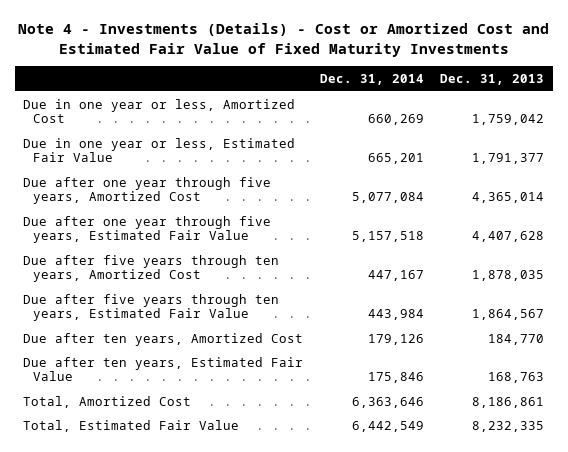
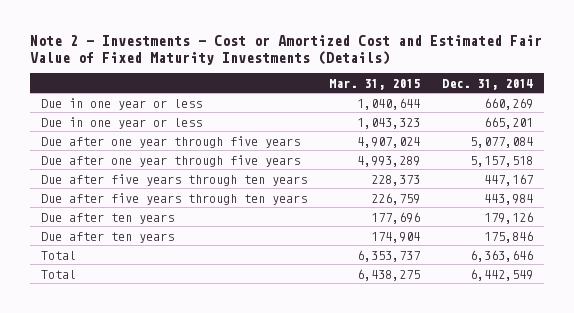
[17,23,549,57] Note 4 - Investments (Details) - Cost or Amortized Cost and Estimated Fair Value of Fixed Maturity Investments -> [29,35,542,65] Note 2 - Investments - Cost or Amortized Cost and Estimated Fair Value of Fixed Maturity Investments (Details)
[440,73,545,85] Dec. 31, 2013 -> none
none -> [329,78,421,90] Mar. 31, 2015
[23,98,296,124] Due in one year or less, Amortized Cost -> [40,97,202,110] Due in one year or less
[23,137,296,163] Due in one year or less, Estimated Fair Value -> [40,116,202,129] Due in one year or less
[23,176,272,205] Due after one year through five years, Amortized Cost -> [40,135,300,148] Due after one year through five years
[23,215,272,244] Due after one year through five years, Estimated Fair Value -> [40,154,300,167] Due after one year through five years
[23,254,280,283] Due after five years through ten years, Amortized Cost -> [40,173,307,186] Due after five years through ten years
[23,293,280,322] Due after five years through ten years, Estimated Fair Value -> [40,192,307,205] Due after five years through ten years
[23,332,304,346] Due after ten years, Amortized Cost -> [40,212,174,224] Due after ten years
[23,356,304,382] Due after ten years, Estimated Fair Value -> [40,231,174,243] Due after ten years
[23,395,192,408] Total, Amortized Cost -> [40,250,76,260] Total
[23,419,240,432] Total, Estimated Fair Value -> [40,269,76,279] Total

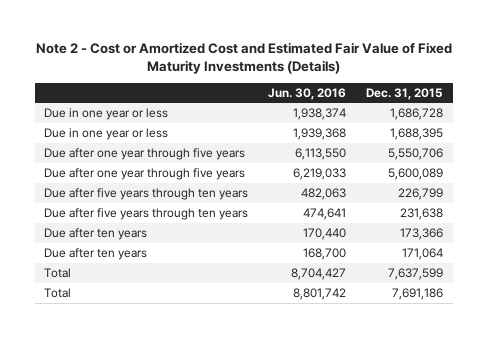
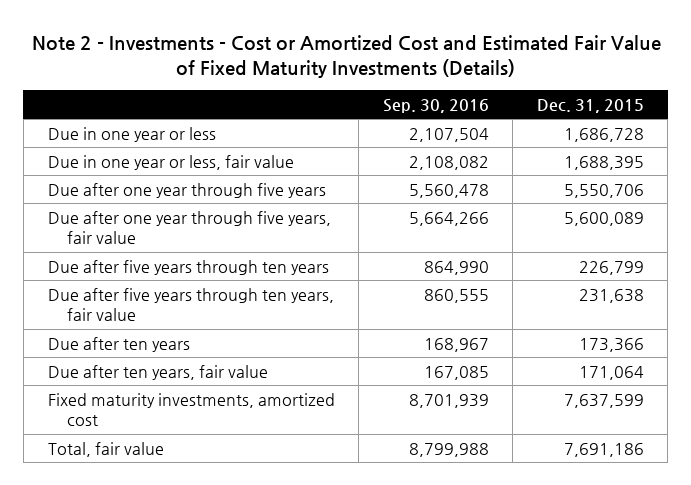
[35,41,452,75] Note 2 - Cost or Amortized Cost and Estimated Fair Value of Fixed Maturity Investments (Details) -> [31,34,661,78] Note 2 - Investments - Cost or Amortized Cost and Estimated Fair Value of Fixed Maturity Investments (Details)
[268,87,347,100] Jun. 30, 2016 -> none
none -> [382,98,489,113] Sep. 30, 2016
[44,127,169,140] Due in one year or less -> [47,154,294,170] Due in one year or less, fair value
[44,167,246,180] Due after one year through five years -> [47,210,331,245] Due after one year through five years, fair value
[44,207,249,220] Due after five years through ten years -> [47,287,334,322] Due after five years through ten years, fair value
[44,247,148,260] Due after ten years -> [47,364,268,380] Due after ten years, fair value
[44,267,72,278] Total -> [47,392,335,427] Fixed maturity investments, amortized cost
[44,287,72,298] Total -> [47,441,164,457] Total, fair value

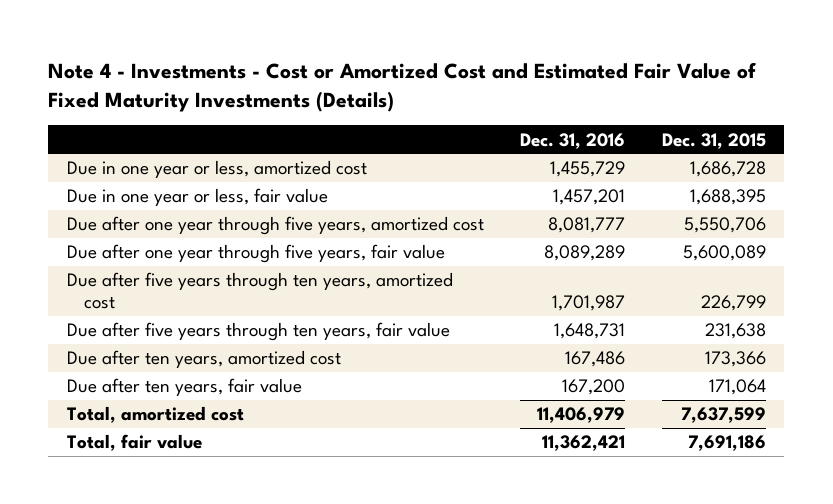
[31,34,661,78] Note 2 - Investments - Cost or Amortized Cost and Estimated Fair Value of Fixed Maturity Investments (Details) -> [48,61,757,112] Note 4 - Investments - Cost or Amortized Cost and Estimated Fair Value of Fixed Maturity Investments (Details)
[382,98,489,113] Sep. 30, 2016 -> none
none -> [520,132,626,149] Dec. 31, 2016
[47,126,216,142] Due in one year or less -> [66,160,367,179] Due in one year or less, amortized cost
[47,182,326,198] Due after one year through five years -> [66,216,484,236] Due after one year through five years, amortized cost
[47,259,329,275] Due after five years through ten years -> [66,272,453,310] Due after five years through ten years, amortized cost
[47,336,190,352] Due after ten years -> [66,350,341,369] Due after ten years, amortized cost
[47,392,335,427] Fixed maturity investments, amortized cost -> [66,406,244,424] Total, amortized cost

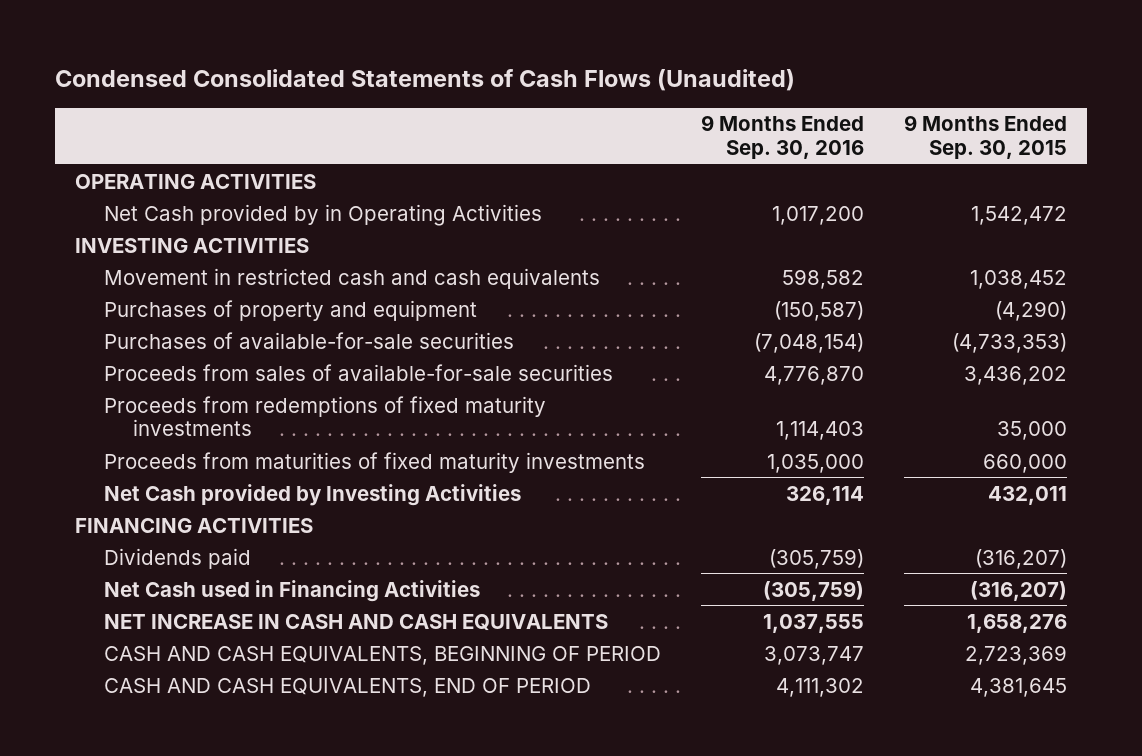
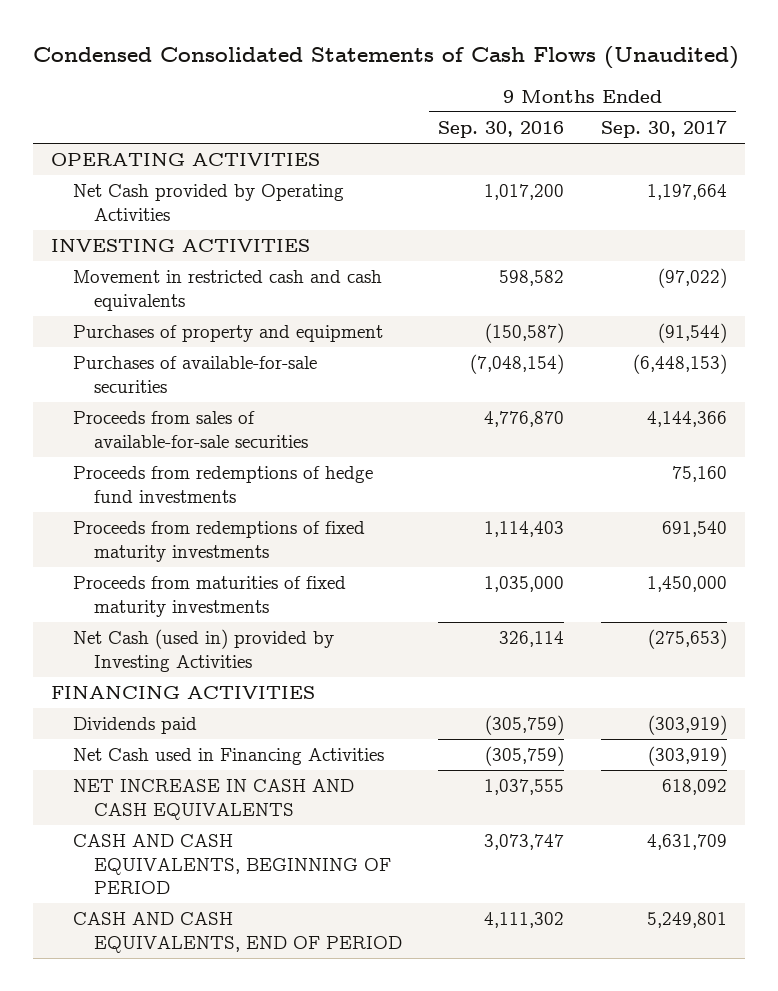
[903,115,1067,160] 9 Months Ended Sep. 30, 2015 -> none
none -> [600,119,727,138] Sep. 30, 2017
[104,203,543,226] Net Cash provided by in Operating Activities -> [72,184,344,221] Net Cash provided by Operating Activities
none -> [72,466,373,503] Proceeds from redemptions of hedge fund investments
[104,483,522,506] Net Cash provided by Investing Activities -> [72,629,334,672] Net Cash (used in) provided by Investing Activities

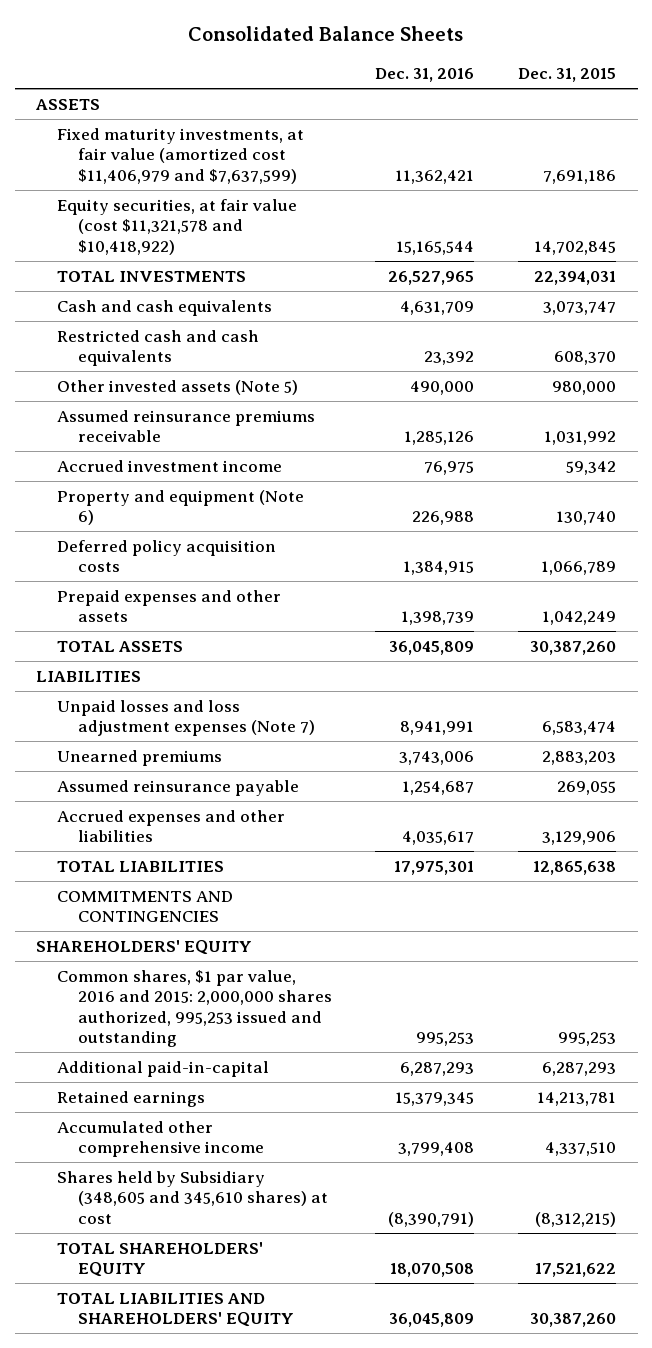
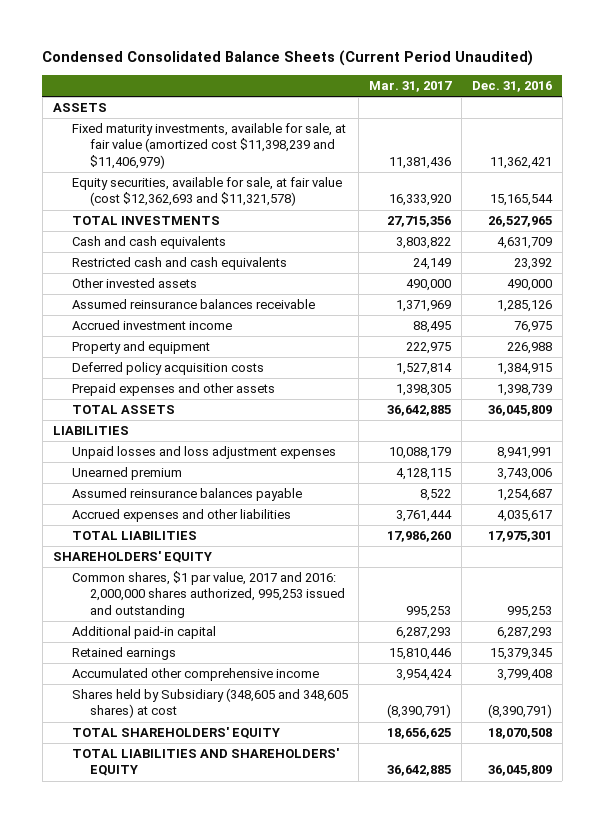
[188,26,464,42] Consolidated Balance Sheets -> [42,50,534,67] Condensed Consolidated Balance Sheets (Current Period Unaudited)
[517,68,616,83] Dec. 31, 2015 -> none
none -> [368,81,452,93] Mar. 31, 2017
[57,127,305,184] Fixed maturity investments, at fair value (amortized cost $11,406,979 and $7,637,599) -> [71,123,346,169] Fixed maturity investments, available for sale, at fair value (amortized cost $11,398,239 and $11,406,979)
[57,198,298,255] Equity securities, at fair value (cost $11,321,578 and $10,418,922) -> [71,177,342,207] Equity securities, available for sale, at fair value (cost $12,362,693 and $11,321,578)
[57,379,299,395] Other invested assets (Note 5) -> [71,278,197,289] Other invested assets
[57,409,316,443] Assumed reinsurance premiums receivable -> [71,299,315,310] Assumed reinsurance balances receivable
[57,489,305,526] Property and equipment (Note 6) -> [71,341,210,355] Property and equipment
[57,699,315,737] Unpaid losses and loss adjustment expenses (Note 7) -> [71,446,336,460] Unpaid losses and loss adjustment expenses
[57,749,223,766] Unearned premiums -> [71,467,182,481] Unearned premium
[57,779,300,796] Assumed reinsurance payable -> [71,488,302,502] Assumed reinsurance balances payable
[57,890,234,923] COMMITMENTS AND CONTINGENCIES -> none
[57,969,332,1048] Common shares, $1 par value, 2016 and 2015: 2,000,000 shares authorized, 995,253 issued and outstanding -> [71,571,346,618] Common shares, $1 par value, 2017 and 2016: 2,000,000 shares authorized, 995,253 issued and outstanding
[57,1060,270,1077] Additional paid-in-capital -> [71,626,216,640] Additional paid-in capital
[57,1170,328,1224] Shares held by Subsidiary (348,605 and 345,610 shares) at cost -> [71,688,348,719] Shares held by Subsidiary (348,605 and 348,605 shares) at cost

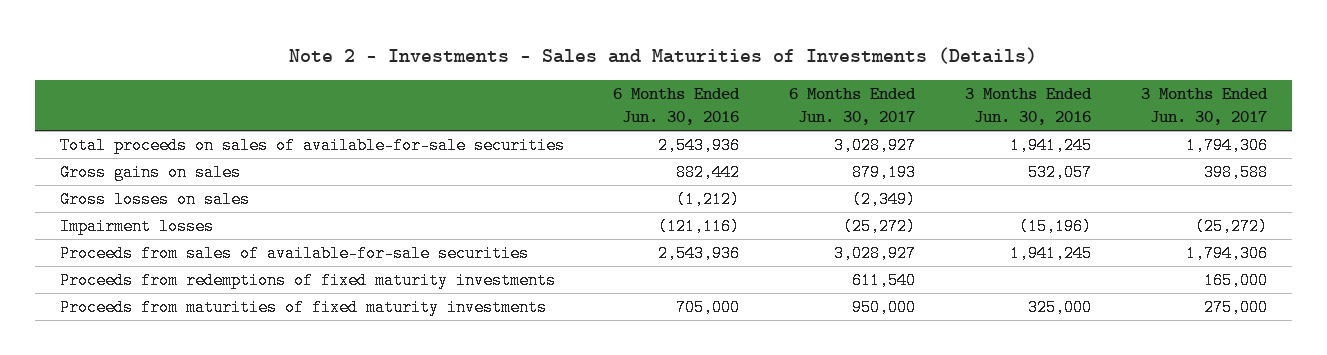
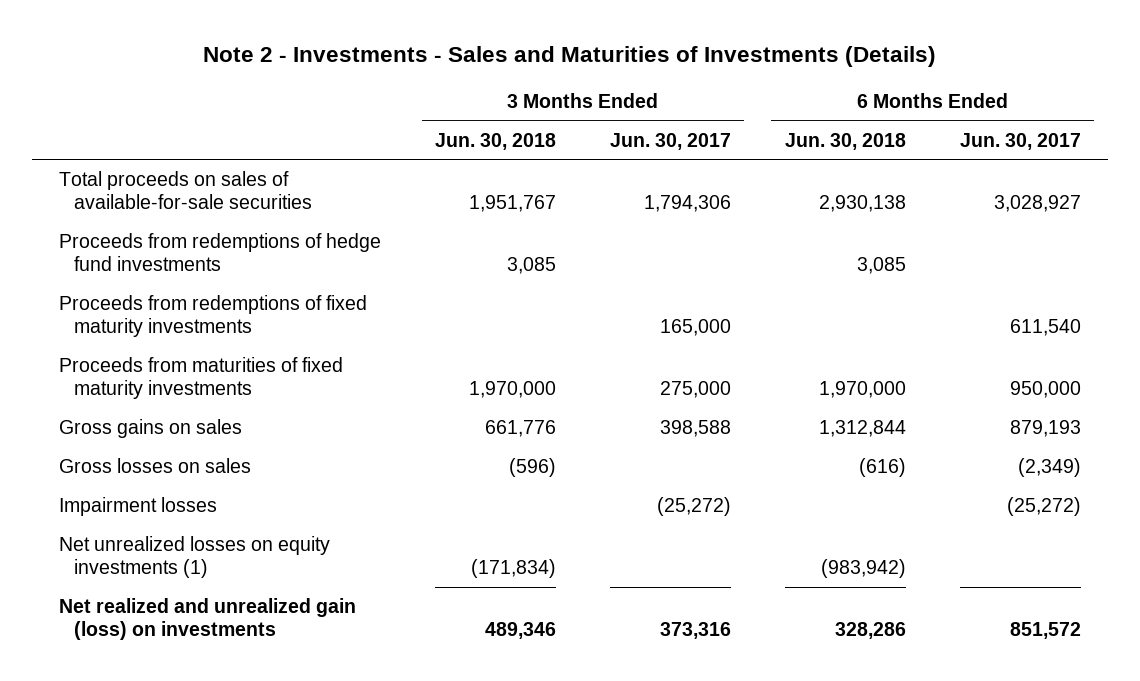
[613,88,741,126] 6 Months Ended Jun. 30, 2016 -> none
[965,88,1093,126] 3 Months Ended Jun. 30, 2016 -> none
none -> [435,132,557,150] Jun. 30, 2018
none -> [784,132,906,150] Jun. 30, 2018
none -> [59,233,382,272] Proceeds from redemptions of hedge fund investments
[59,272,556,290] Proceeds from redemptions of fixed maturity investments -> [59,295,368,338] Proceeds from redemptions of fixed maturity investments
[59,299,547,317] Proceeds from maturities of fixed maturity investments -> [59,357,344,400] Proceeds from maturities of fixed maturity investments
[59,245,529,263] Proceeds from sales of available-for-sale securities -> none
none -> [59,536,331,579] Net unrealized losses on equity investments (1)
none -> [59,598,357,641] Net realized and unrealized gain (loss) on investments

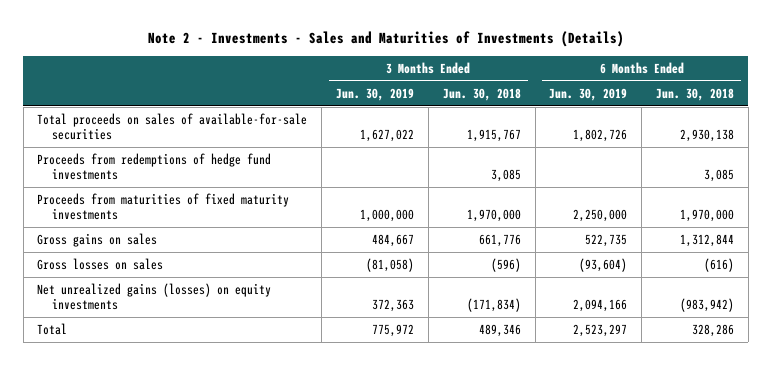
[609,132,731,150] Jun. 30, 2017 -> none
[959,132,1081,150] Jun. 30, 2017 -> none
none -> [336,87,415,101] Jun. 30, 2019
none -> [549,87,628,101] Jun. 30, 2019
[469,195,557,213] 1,951,767 -> [466,129,521,143] 1,915,767
[59,295,368,338] Proceeds from redemptions of fixed maturity investments -> none
[59,497,218,517] Impairment losses -> none
[59,536,331,579] Net unrealized losses on equity investments (1) -> [37,283,272,311] Net unrealized gains (losses) on equity investments
[59,598,357,641] Net realized and unrealized gain (loss) on investments -> [37,323,68,336] Total

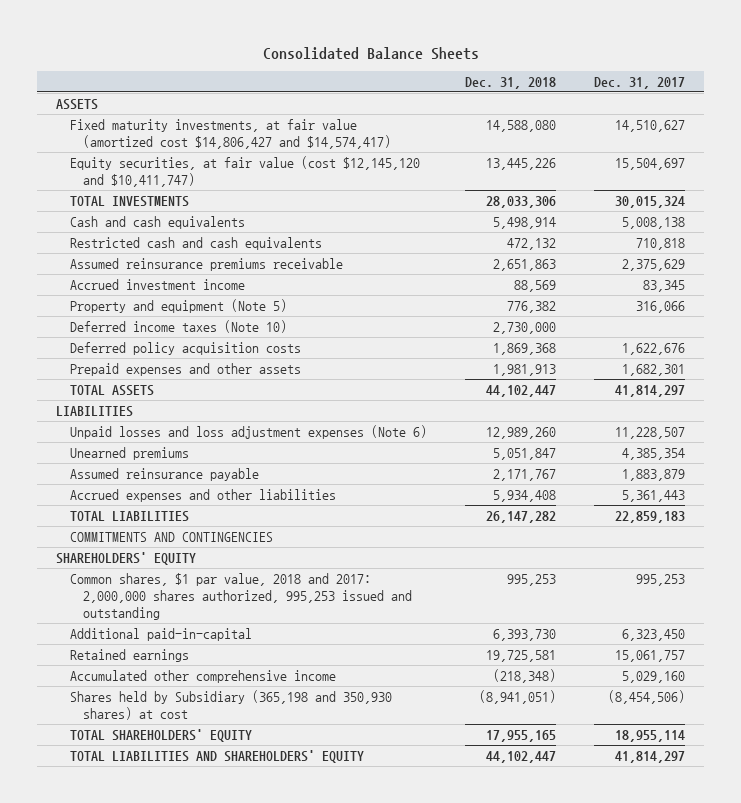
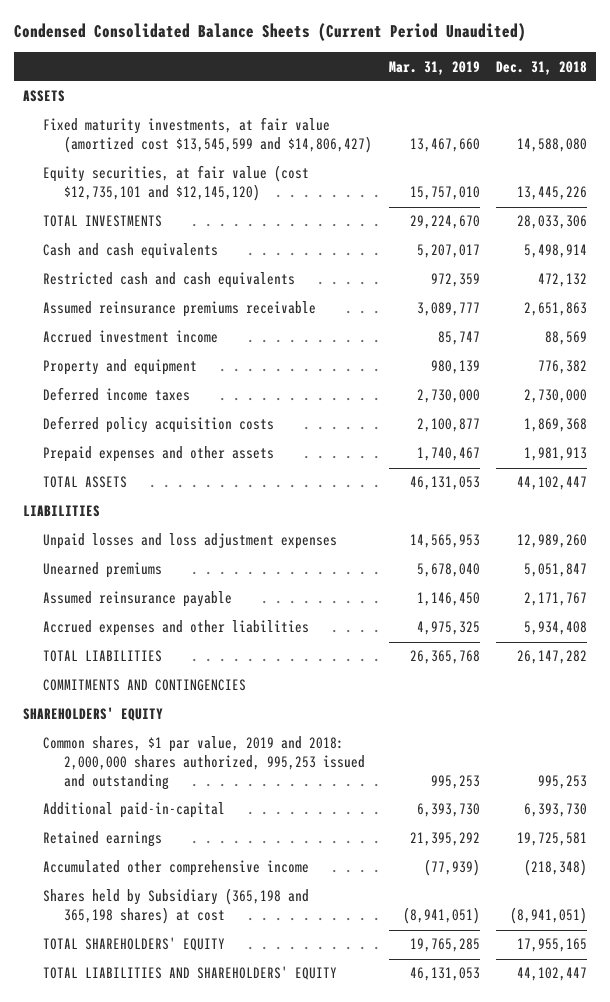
[262,47,479,61] Consolidated Balance Sheets -> [14,23,527,42] Condensed Consolidated Balance Sheets (Current Period Unaudited)
[593,76,685,89] Dec. 31, 2017 -> none
none -> [388,60,480,75] Mar. 31, 2019
[69,118,392,149] Fixed maturity investments, at fair value (amortized cost $14,806,427 and $14,574,417) -> [43,117,373,154] Fixed maturity investments, at fair value (amortized cost $13,545,599 and $14,806,427)
[69,155,420,187] Equity securities, at fair value (cost $12,145,120 and $10,411,747) -> [43,165,310,202] Equity securities, at fair value (cost $12,735,101 and $12,145,120)
[69,298,287,313] Property and equipment (Note 5) -> [43,359,198,376] Property and equipment
[69,319,287,333] Deferred income taxes (Note 10) -> [43,387,191,402] Deferred income taxes
[69,424,427,439] Unpaid losses and loss adjustment expenses (Note 6) -> [43,533,338,550] Unpaid losses and loss adjustment expenses
[69,572,413,620] Common shares, $1 par value, 2018 and 2017: 2,000,000 shares authorized, 995,253 issued and outstanding -> [43,736,366,791] Common shares, $1 par value, 2019 and 2018: 2,000,000 shares authorized, 995,253 issued and outstanding
[69,689,392,720] Shares held by Subsidiary (365,198 and 350,930 shares) at cost -> [43,888,310,925] Shares held by Subsidiary (365,198 and 365,198 shares) at cost

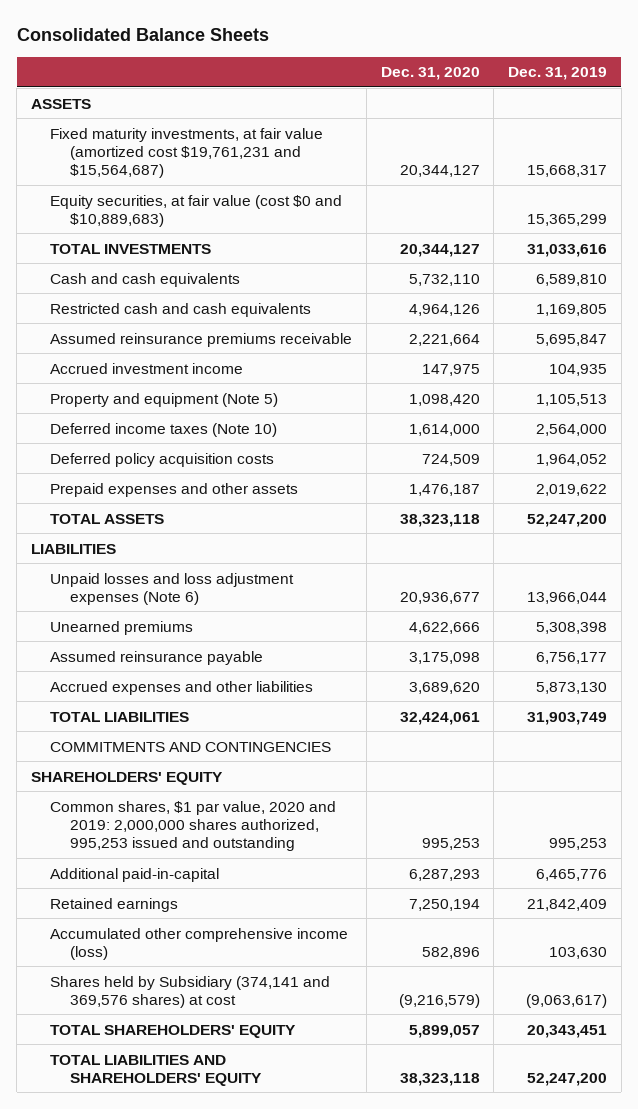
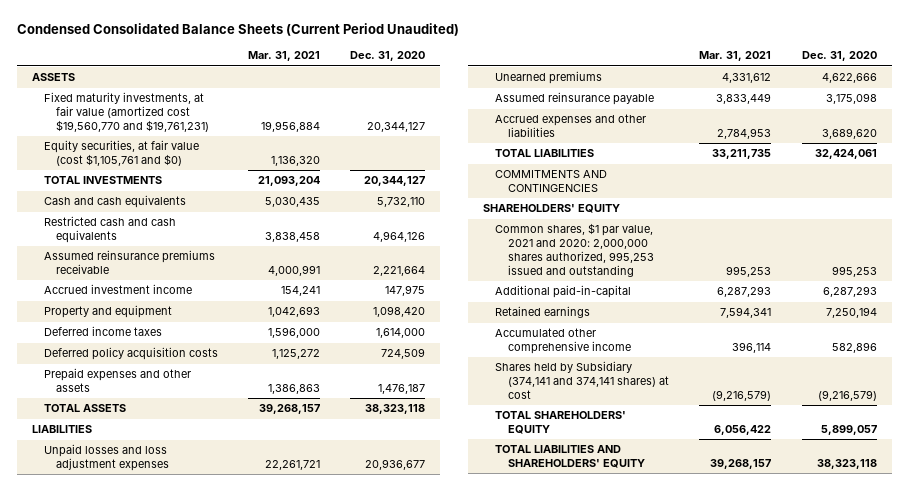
[16,28,269,42] Consolidated Balance Sheets -> [16,22,459,36] Condensed Consolidated Balance Sheets (Current Period Unaudited)
[508,67,608,81] Dec. 31, 2019 -> none
none -> [248,51,321,62] Mar. 31, 2021
[50,127,324,178] Fixed maturity investments, at fair value (amortized cost $19,761,231 and $15,564,687) -> [43,92,210,133] Fixed maturity investments, at fair value (amortized cost $19,560,770 and $19,761,231)
[50,194,343,227] Equity securities, at fair value (cost $0 and $10,889,683) -> [43,140,199,167] Equity securities, at fair value (cost $1,105,761 and $0)
[50,392,279,407] Property and equipment (Note 5) -> [43,305,172,319] Property and equipment
[50,422,278,437] Deferred income taxes (Note 10) -> [43,326,162,337] Deferred income taxes
[50,572,295,605] Unpaid losses and loss adjustment expenses (Note 6) -> [43,444,170,472] Unpaid losses and loss adjustment expenses
[50,800,337,851] Common shares, $1 par value, 2020 and 2019: 2,000,000 shares authorized, 995,253 issued and outstanding -> [495,223,654,277] Common shares, $1 par value, 2021 and 2020: 2,000,000 shares authorized, 995,253 issued and outstanding
[50,927,349,960] Accumulated other comprehensive income (loss) -> [495,328,631,355] Accumulated other comprehensive income
[50,975,331,1008] Shares held by Subsidiary (374,141 and 369,576 shares) at cost -> [495,361,669,400] Shares held by Subsidiary (374,141 and 374,141 shares) at cost

